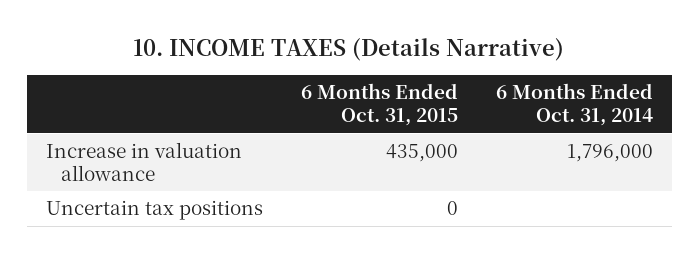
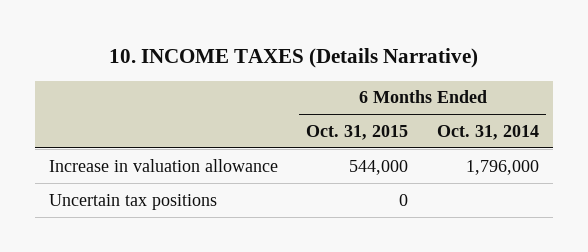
[385,144,458,163] 435,000 -> [349,159,409,175] 544,000

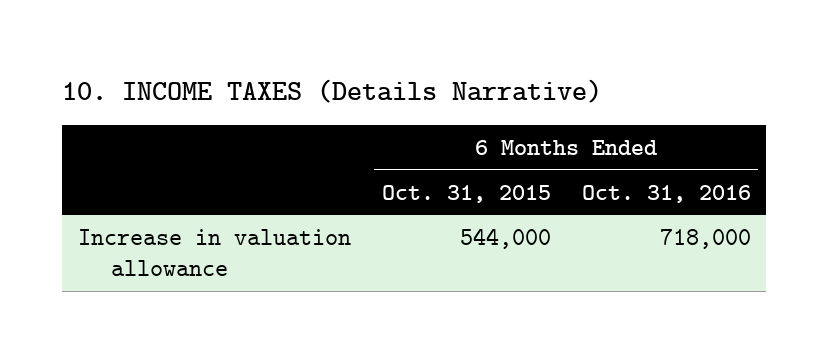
[436,125,539,141] Oct. 31, 2014 -> none
none -> [581,184,751,203] Oct. 31, 2016
[48,193,217,210] Uncertain tax positions -> none

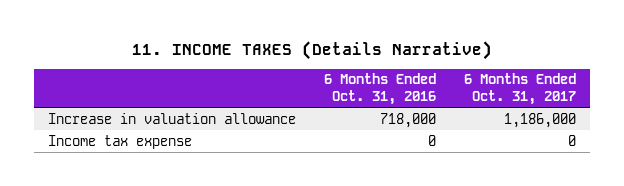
[62,79,603,104] 10. INCOME TAXES (Details Narrative) -> [131,41,492,61] 11. INCOME TAXES (Details Narrative)
[381,184,551,203] Oct. 31, 2015 -> none
none -> [463,73,576,106] 6 Months Ended Oct. 31, 2017
none -> [48,134,193,149] Income tax expense

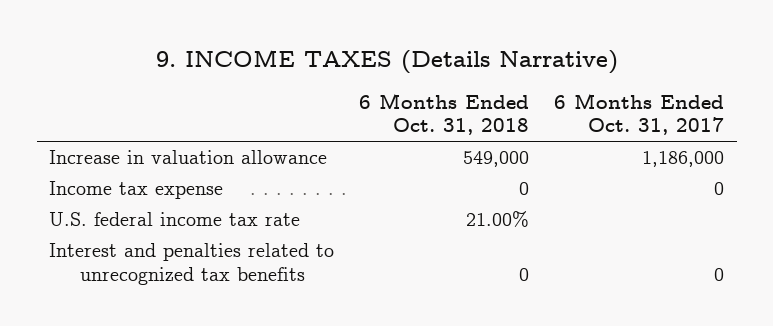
[131,41,492,61] 11. INCOME TAXES (Details Narrative) -> [155,50,618,75] 9. INCOME TAXES (Details Narrative)
[323,73,436,106] 6 Months Ended Oct. 31, 2016 -> none
none -> [359,92,530,136] 6 Months Ended Oct. 31, 2018
none -> [49,212,301,227] U.S. federal income tax rate
none -> [49,243,335,285] Interest and penalties related to unrecognized tax benefits

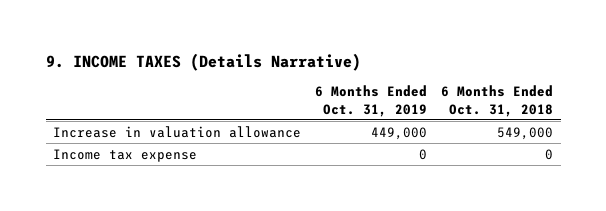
[554,92,725,136] 6 Months Ended Oct. 31, 2017 -> none
none -> [315,85,428,117] 6 Months Ended Oct. 31, 2019
[49,212,301,227] U.S. federal income tax rate -> none
[49,243,335,285] Interest and penalties related to unrecognized tax benefits -> none

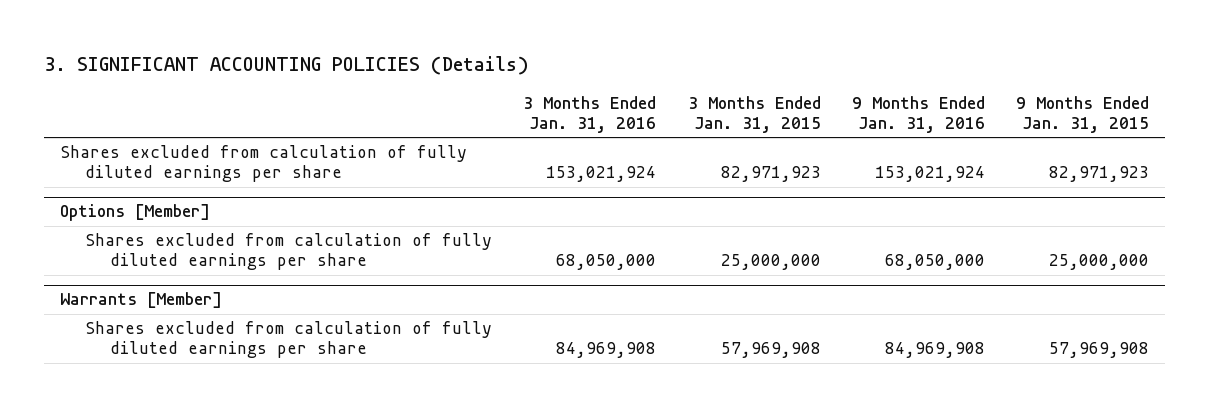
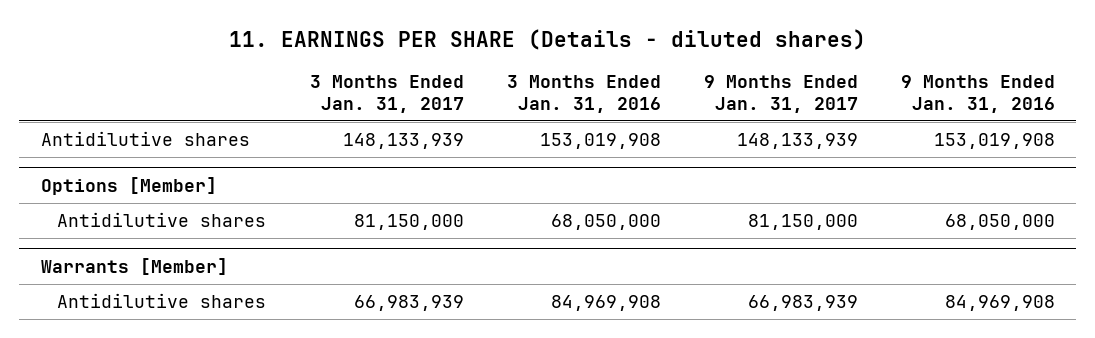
[44,56,530,76] 3. SIGNIFICANT ACCOUNTING POLICIES (Details) -> [228,28,866,50] 11. EARNINGS PER SHARE (Details - diluted shares)
[687,95,821,134] 3 Months Ended Jan. 31, 2015 -> none
[1016,95,1150,134] 9 Months Ended Jan. 31, 2015 -> none
none -> [309,75,464,114] 3 Months Ended Jan. 31, 2017
none -> [703,75,858,114] 9 Months Ended Jan. 31, 2017
[59,145,467,183] Shares excluded from calculation of fully diluted earnings per share -> none
none -> [40,130,250,146] Antidilutive shares
[84,233,492,271] Shares excluded from calculation of fully diluted earnings per share -> [57,211,267,227] Antidilutive shares
[84,321,492,359] Shares excluded from calculation of fully diluted earnings per share -> [57,292,267,308] Antidilutive shares

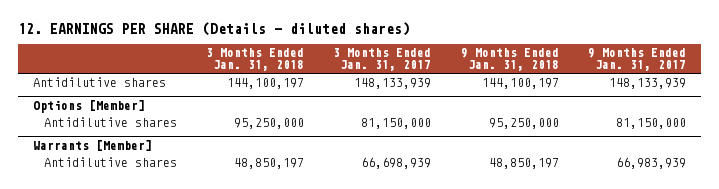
[228,28,866,50] 11. EARNINGS PER SHARE (Details - diluted shares) -> [18,21,411,36] 12. EARNINGS PER SHARE (Details - diluted shares)
[506,75,661,114] 3 Months Ended Jan. 31, 2016 -> none
[900,75,1055,114] 9 Months Ended Jan. 31, 2016 -> none
none -> [205,48,304,72] 3 Months Ended Jan. 31, 2018
none -> [460,48,559,72] 9 Months Ended Jan. 31, 2018
[353,294,464,311] 66,983,939 -> [361,157,432,170] 66,698,939

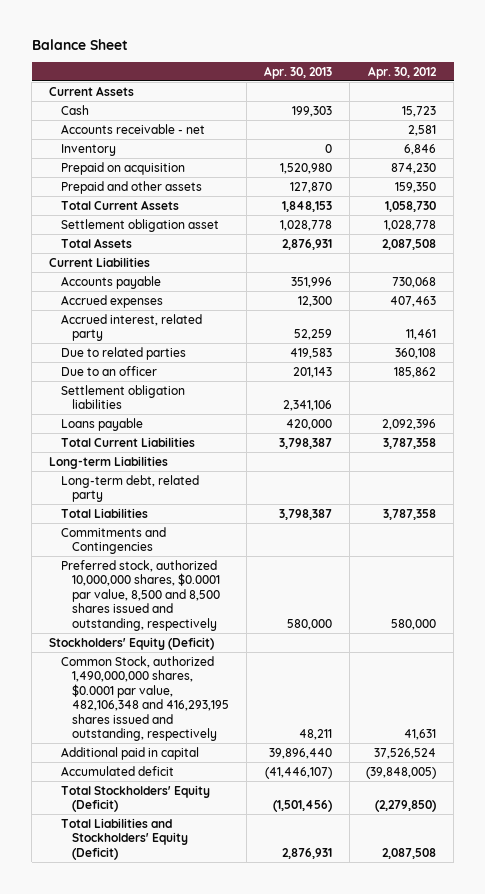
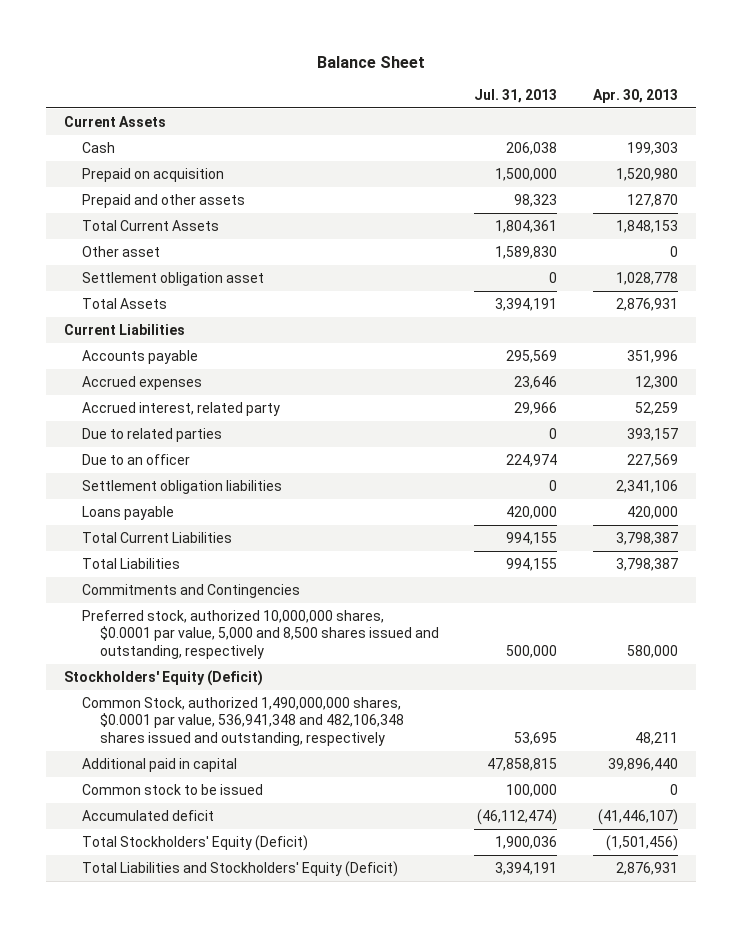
[368,65,438,79] Apr. 30, 2012 -> none
none -> [474,88,558,103] Jul. 31, 2013
[60,123,205,134] Accounts receivable - net -> none
[60,143,116,156] Inventory -> none
none -> [81,245,160,257] Other asset
[289,347,332,359] 419,583 -> [626,427,678,441] 393,157
[292,366,332,378] 201,143 -> [626,453,678,467] 227,569
[48,455,168,469] Long-term Liabilities -> none
[60,474,199,503] Long-term debt, related party -> none
[60,559,221,631] Preferred stock, authorized 10,000,000 shares, $0.0001 par value, 8,500 and 8,500 shares issued and outstanding, respectively -> [81,609,439,659] Preferred stock, authorized 10,000,000 shares, $0.0001 par value, 5,000 and 8,500 shares issued and outstanding, respectively
[60,655,230,742] Common Stock, authorized 1,490,000,000 shares, $0.0001 par value, 482,106,348 and 416,293,195 shares issued and outstanding, respectively -> [81,696,404,746] Common Stock, authorized 1,490,000,000 shares, $0.0001 par value, 536,941,348 and 482,106,348 shares issued and outstanding, respectively
none -> [81,783,263,795] Common stock to be issued

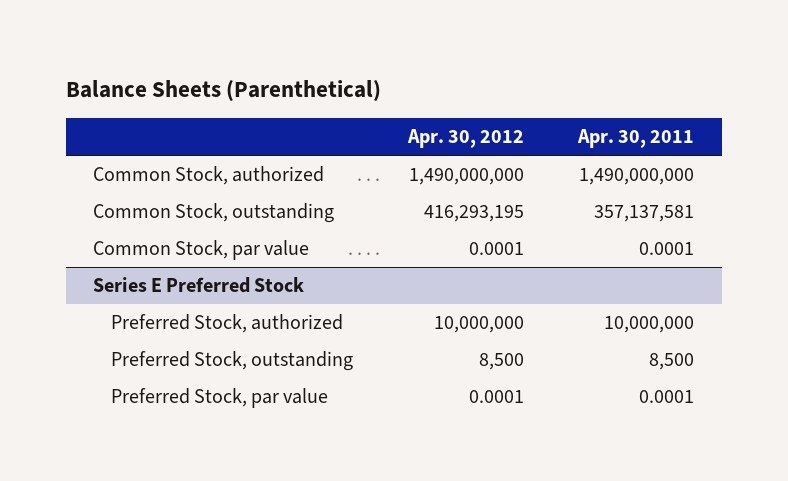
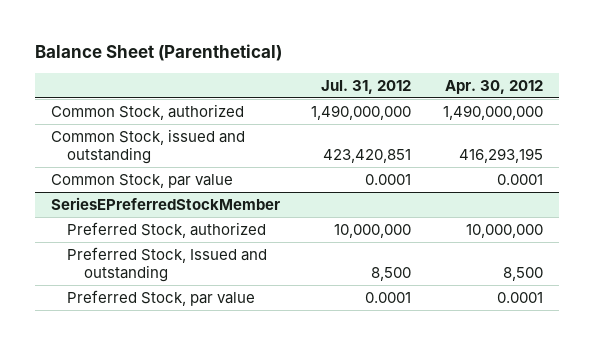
[66,80,382,103] Balance Sheets (Parenthetical) -> [35,44,283,62] Balance Sheet (Parenthetical)
[577,128,695,148] Apr. 30, 2011 -> none
none -> [321,79,412,94] Jul. 31, 2012
[93,203,335,224] Common Stock, outstanding -> [50,128,245,165] Common Stock, issued and outstanding
[93,277,305,294] Series E Preferred Stock -> none
none -> [50,196,280,210] SeriesEPreferredStockMember
[110,351,353,372] Preferred Stock, outstanding -> [67,246,268,283] Preferred Stock, Issued and outstanding

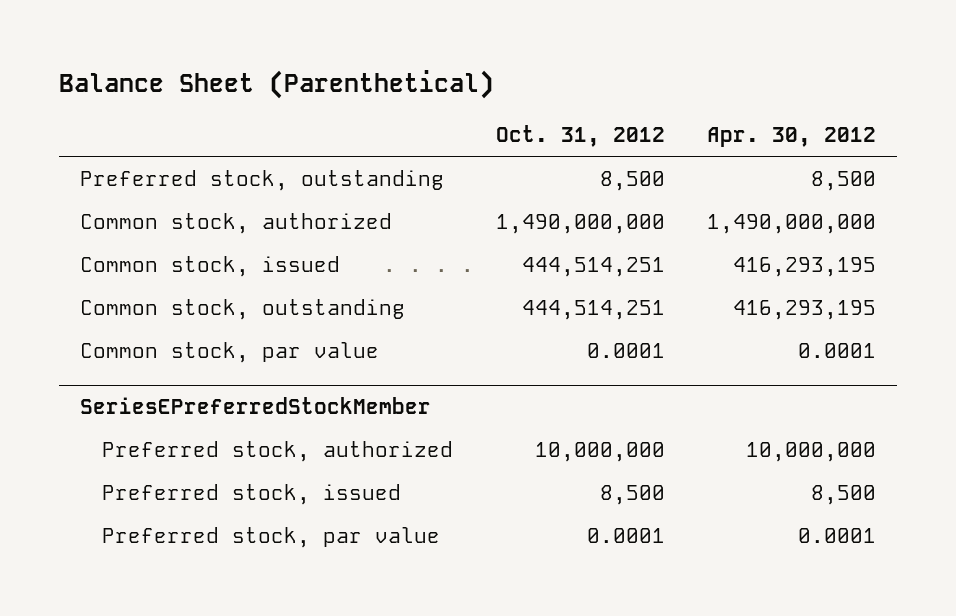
[321,79,412,94] Jul. 31, 2012 -> none
none -> [495,124,665,147] Oct. 31, 2012
none -> [80,169,445,191] Preferred stock, outstanding
[50,103,244,120] Common Stock, authorized -> [80,212,393,234] Common stock, authorized
[50,128,245,165] Common Stock, issued and outstanding -> [80,255,341,277] Common stock, issued
none -> [80,298,406,320] Common stock, outstanding
[50,173,233,188] Common Stock, par value -> [80,341,380,363] Common stock, par value
[67,221,267,238] Preferred Stock, authorized -> [102,440,454,462] Preferred stock, authorized
[67,246,268,283] Preferred Stock, Issued and outstanding -> [102,483,402,505] Preferred stock, issued
[67,289,256,306] Preferred Stock, par value -> [102,526,441,548] Preferred stock, par value

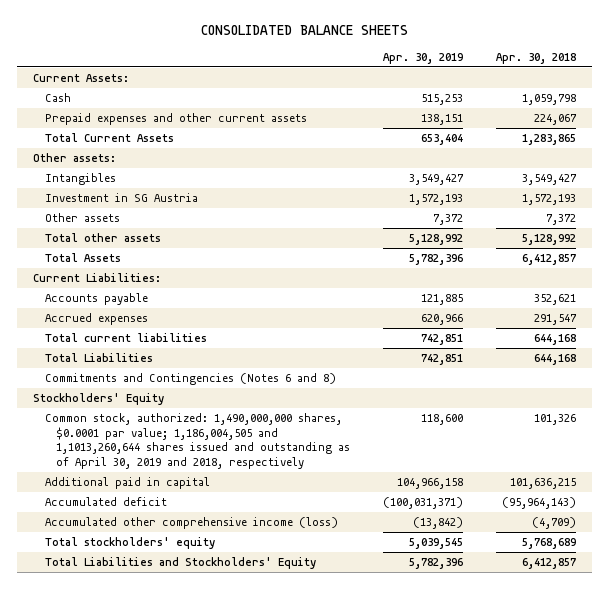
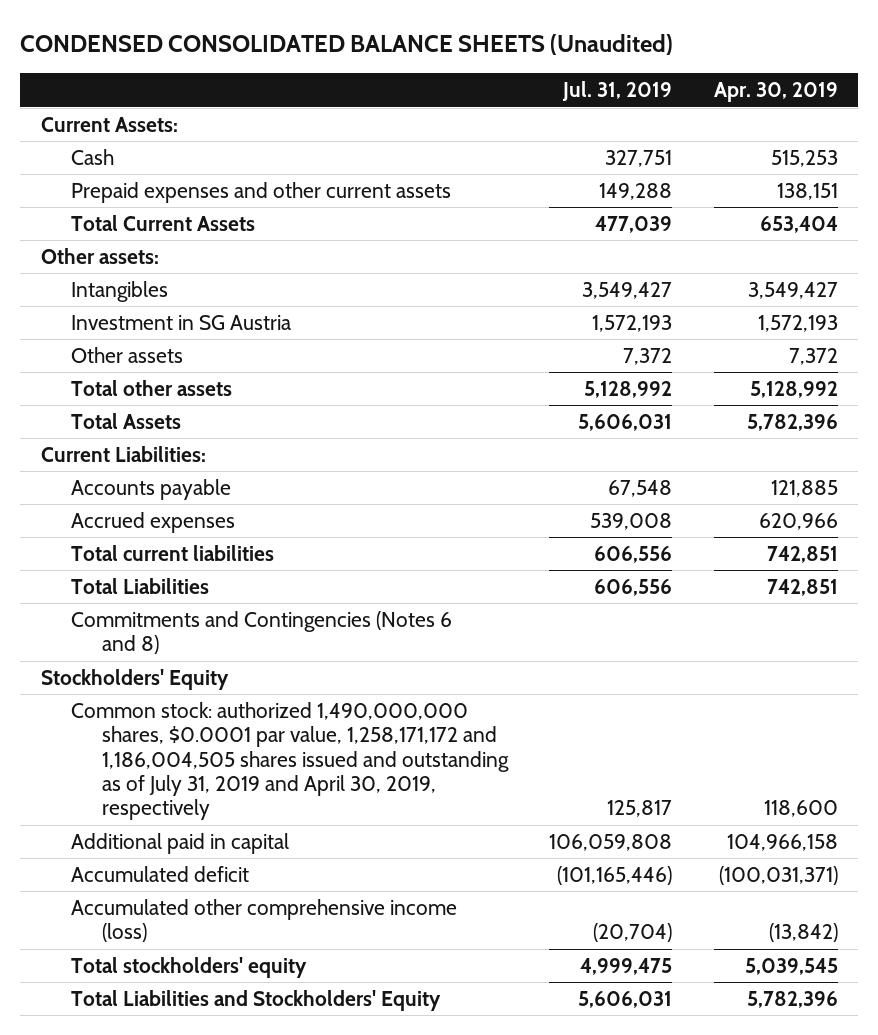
[200,25,408,36] CONSOLIDATED BALANCE SHEETS -> [19,34,673,56] CONDENSED CONSOLIDATED BALANCE SHEETS (Unaudited)
[496,52,577,64] Apr. 30, 2018 -> none
none -> [562,81,673,102] Jul. 31, 2019
[44,412,351,469] Common stock, authorized: 1,490,000,000 shares, $0.0001 par value; 1,186,004,505 and 1,1013,260,644 shares issued and outstanding as of April 30, 2019 and 2018, respectively -> [71,702,509,821] Common stock: authorized 1,490,000,000 shares, $0.0001 par value, 1,258,171,172 and 1,186,004,505 shares issued and outstanding as of July 31, 2019 and April 30, 2019, respectively

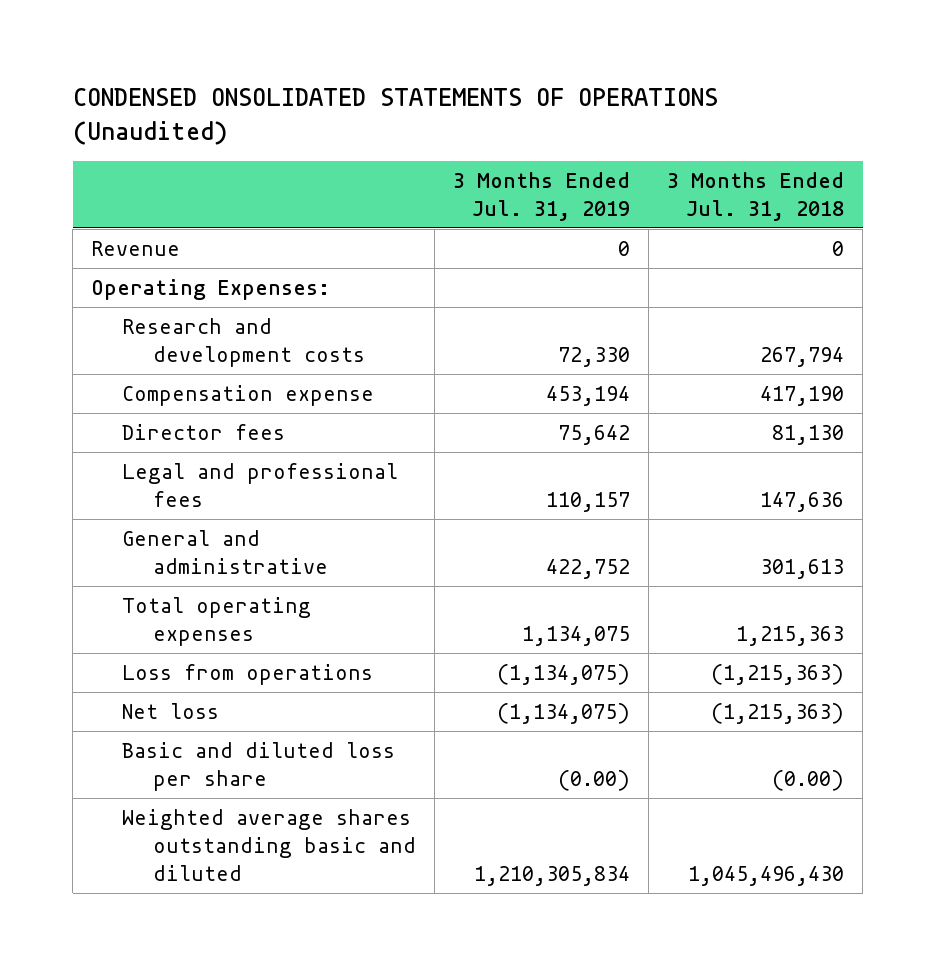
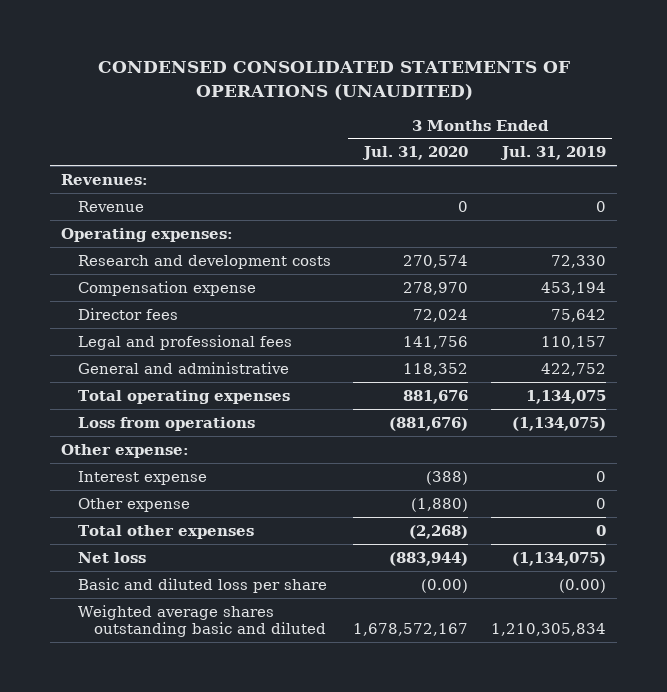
[72,88,718,145] CONDENSED ONSOLIDATED STATEMENTS OF OPERATIONS (Unaudited) -> [97,61,570,100] CONDENSED CONSOLIDATED STATEMENTS OF OPERATIONS (UNAUDITED)
[667,172,845,221] 3 Months Ended Jul. 31, 2018 -> none
none -> [362,146,469,161] Jul. 31, 2020
none -> [61,173,149,185] Revenues:
[91,278,331,300] Operating Expenses: -> [61,227,234,242] Operating expenses:
none -> [61,443,190,458] Other expense:
none -> [77,470,207,485] Interest expense
none -> [77,497,190,512] Other expense
none -> [77,524,254,539] Total other expenses

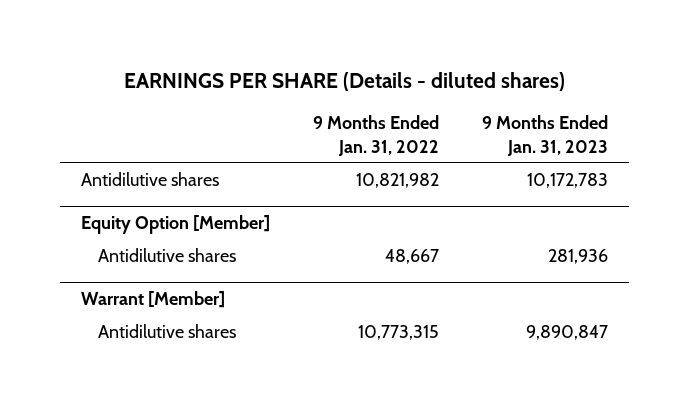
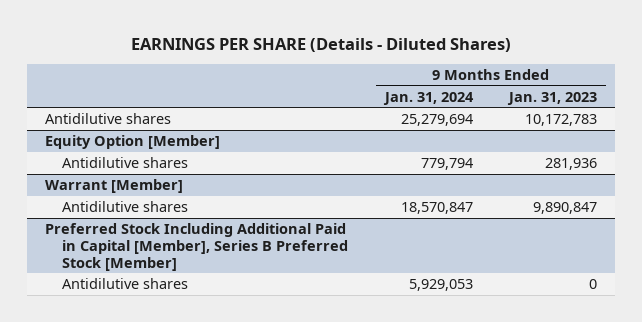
[123,72,565,92] EARNINGS PER SHARE (Details - diluted shares) -> [131,37,512,52] EARNINGS PER SHARE (Details - Diluted Shares)
[313,114,440,156] 9 Months Ended Jan. 31, 2022 -> none
none -> [382,91,474,105] Jan. 31, 2024
none -> [45,222,349,271] Preferred Stock Including Additional Paid in Capital [Member], Series B Preferred Stock [Member]
none -> [62,277,189,289] Antidilutive shares

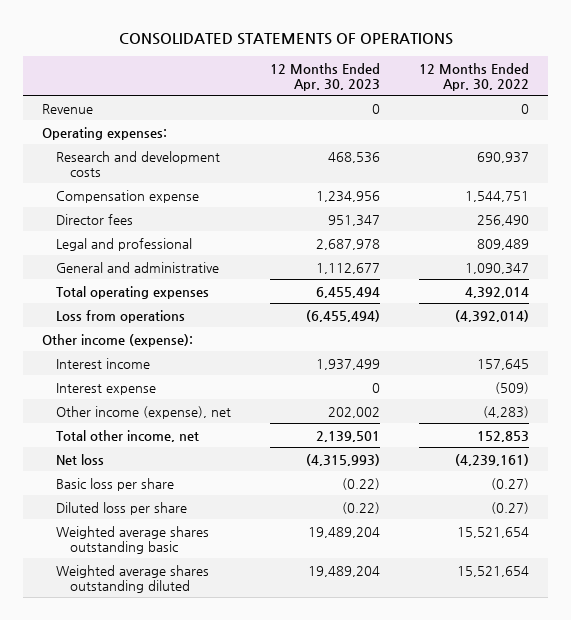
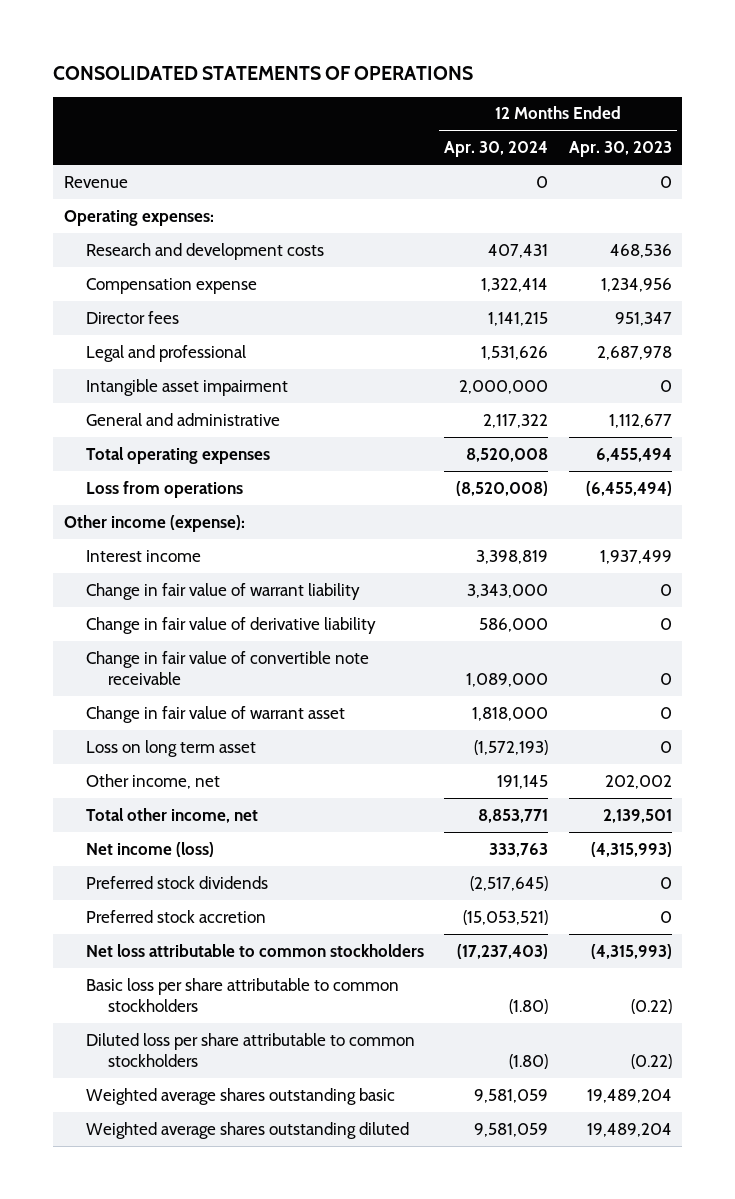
[418,62,529,92] 12 Months Ended Apr. 30, 2022 -> none
none -> [444,141,549,158] Apr. 30, 2024
none -> [85,378,288,396] Intangible asset impairment
[56,382,157,395] Interest expense -> none
none -> [85,582,360,600] Change in fair value of warrant liability
none -> [85,616,376,634] Change in fair value of derivative liability
none -> [85,650,369,685] Change in fair value of convertible note receivable
none -> [85,705,345,723] Change in fair value of warrant asset
none -> [85,739,256,757] Loss on long term asset
[56,405,232,419] Other income (expense), net -> [85,773,220,789] Other income, net
[56,453,105,465] Net loss -> [85,841,214,857] Net income (loss)
none -> [85,875,268,889] Preferred stock dividends
none -> [85,909,266,923] Preferred stock accretion
none -> [85,943,424,957] Net loss attributable to common stockholders
[56,477,175,491] Basic loss per share -> [85,977,399,1012] Basic loss per share attributable to common stockholders
[56,501,188,515] Diluted loss per share -> [85,1032,415,1067] Diluted loss per share attributable to common stockholders

